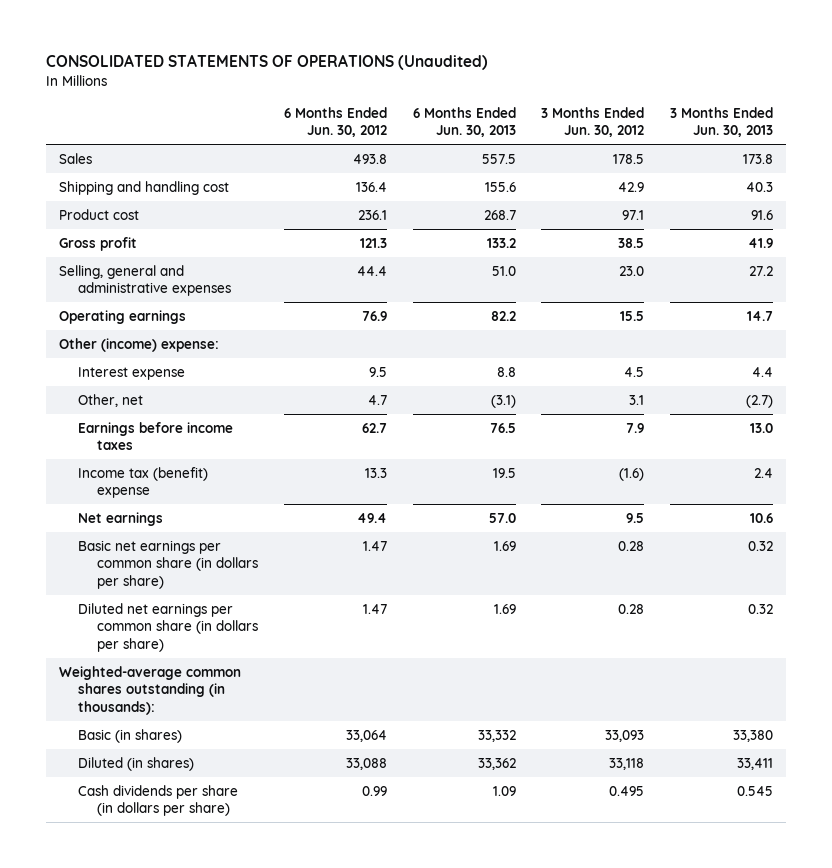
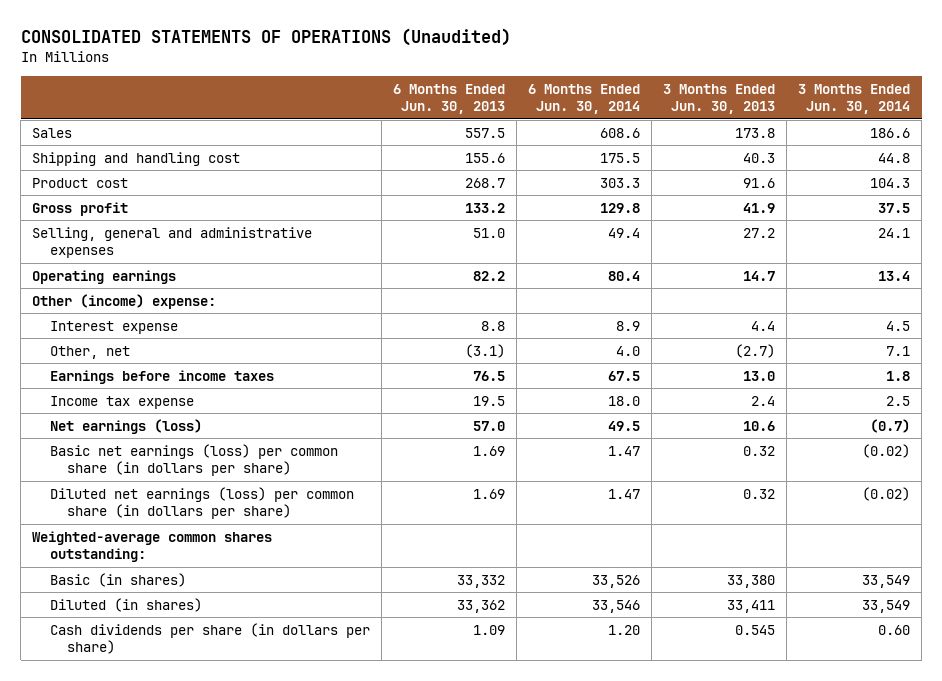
[283,106,387,138] 6 Months Ended Jun. 30, 2012 -> none
[541,106,645,138] 3 Months Ended Jun. 30, 2012 -> none
none -> [527,84,640,115] 6 Months Ended Jun. 30, 2014
none -> [798,84,911,115] 3 Months Ended Jun. 30, 2014
[78,466,209,499] Income tax (benefit) expense -> [49,395,194,409] Income tax expense
[78,511,164,526] Net earnings -> [49,418,202,434] Net earnings (loss)
[78,539,259,589] Basic net earnings per common share (in dollars per share) -> [49,443,338,477] Basic net earnings (loss) per common share (in dollars per share)
[78,602,259,652] Diluted net earnings per common share (in dollars per share) -> [49,486,354,520] Diluted net earnings (loss) per common share (in dollars per share)
[58,665,241,715] Weighted-average common shares outstanding (in thousands): -> [32,530,273,563] Weighted-average common shares outstanding:

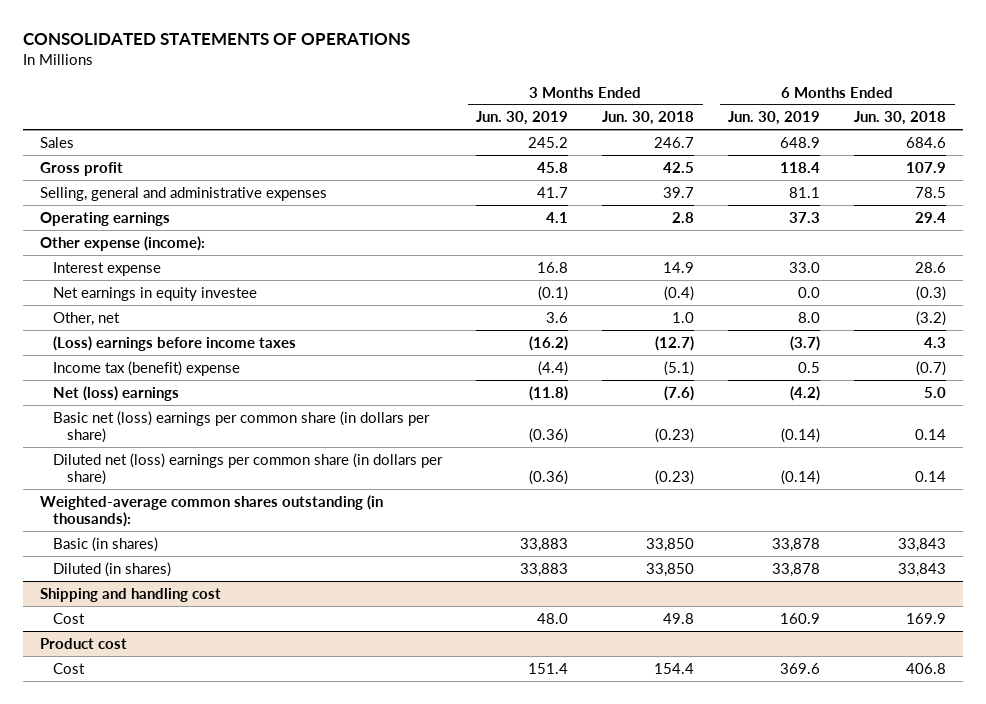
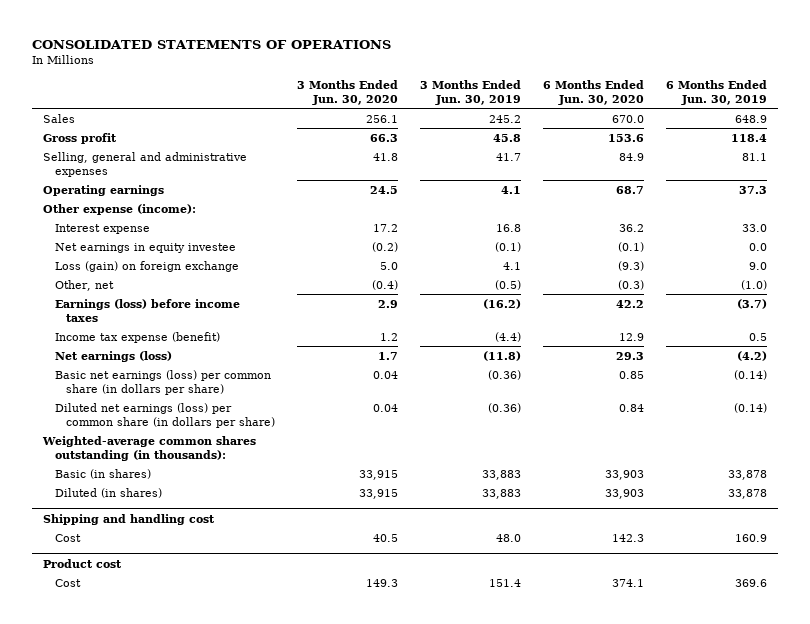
[602,111,695,126] Jun. 30, 2018 -> none
[854,111,947,126] Jun. 30, 2018 -> none
none -> [297,79,399,105] 3 Months Ended Jun. 30, 2020
none -> [543,79,645,105] 6 Months Ended Jun. 30, 2020
none -> [54,260,239,272] Loss (gain) on foreign exchange
[546,311,569,323] 3.6 -> [495,279,522,290] (0.5)
[798,311,821,323] 8.0 -> [741,279,768,290] (1.0)
[53,335,297,351] (Loss) earnings before income taxes -> [54,298,240,322] Earnings (loss) before income taxes
[53,360,241,376] Income tax (benefit) expense -> [54,331,220,343] Income tax expense (benefit)
[53,385,180,401] Net (loss) earnings -> [54,350,172,362] Net earnings (loss)
[53,410,431,443] Basic net (loss) earnings per common share (in dollars per share) -> [54,369,271,395] Basic net earnings (loss) per common share (in dollars per share)
[53,452,444,485] Diluted net (loss) earnings per common share (in dollars per share) -> [54,402,275,428] Diluted net earnings (loss) per common share (in dollars per share)

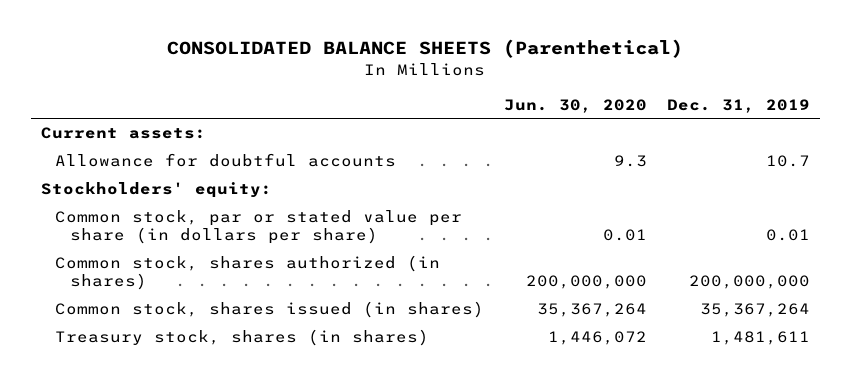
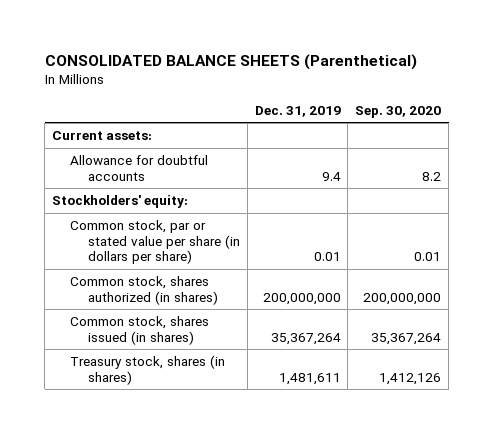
[504,98,648,113] Jun. 30, 2020 -> none
none -> [355,105,442,118] Sep. 30, 2020
[766,155,811,168] 10.7 -> [321,171,341,181] 9.4

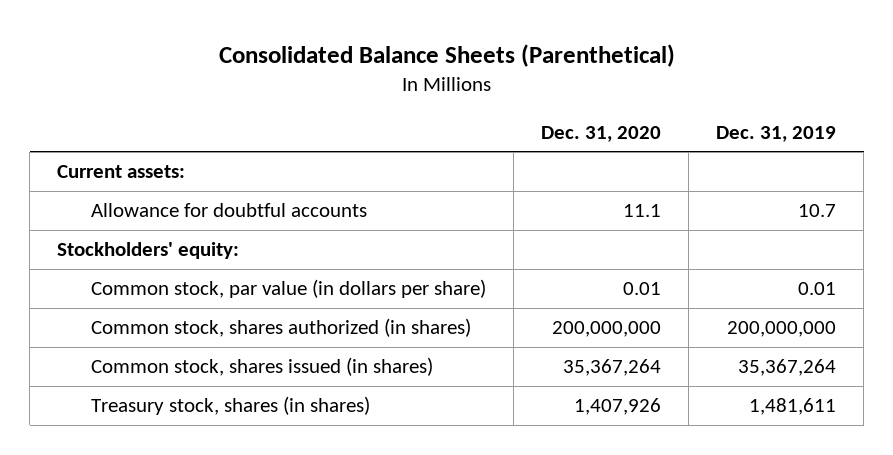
[44,53,417,70] CONSOLIDATED BALANCE SHEETS (Parenthetical) -> [218,43,675,67] Consolidated Balance Sheets (Parenthetical)
[355,105,442,118] Sep. 30, 2020 -> none
none -> [541,125,662,142] Dec. 31, 2020
[321,171,341,181] 9.4 -> [798,204,837,218] 10.7
[70,220,240,265] Common stock, par or stated value per share (in dollars per share) -> [91,279,487,299] Common stock, par value (in dollars per share)

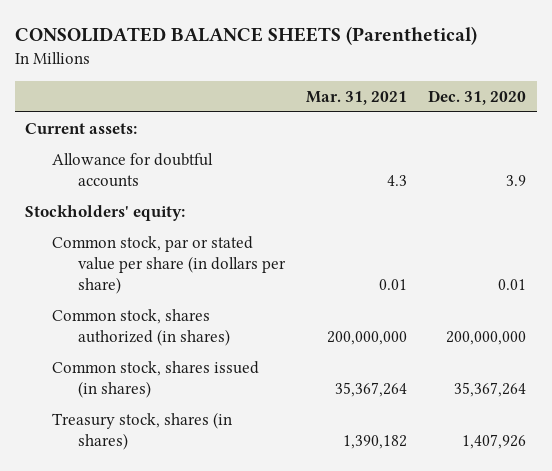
[218,43,675,67] Consolidated Balance Sheets (Parenthetical) -> [14,26,477,46] CONSOLIDATED BALANCE SHEETS (Parenthetical)
[716,125,837,142] Dec. 31, 2019 -> none
none -> [306,90,408,105] Mar. 31, 2021
[623,204,662,218] 11.1 -> [506,174,527,186] 3.9
[91,279,487,299] Common stock, par value (in dollars per share) -> [51,236,287,294] Common stock, par or stated value per share (in dollars per share)

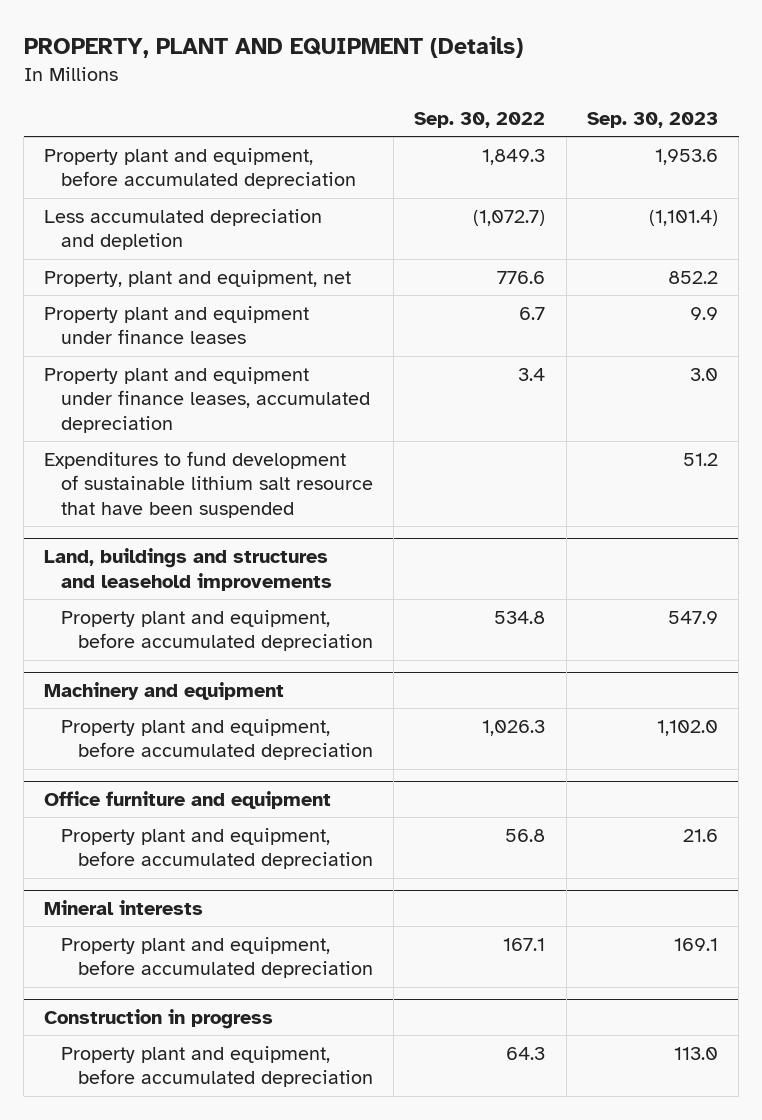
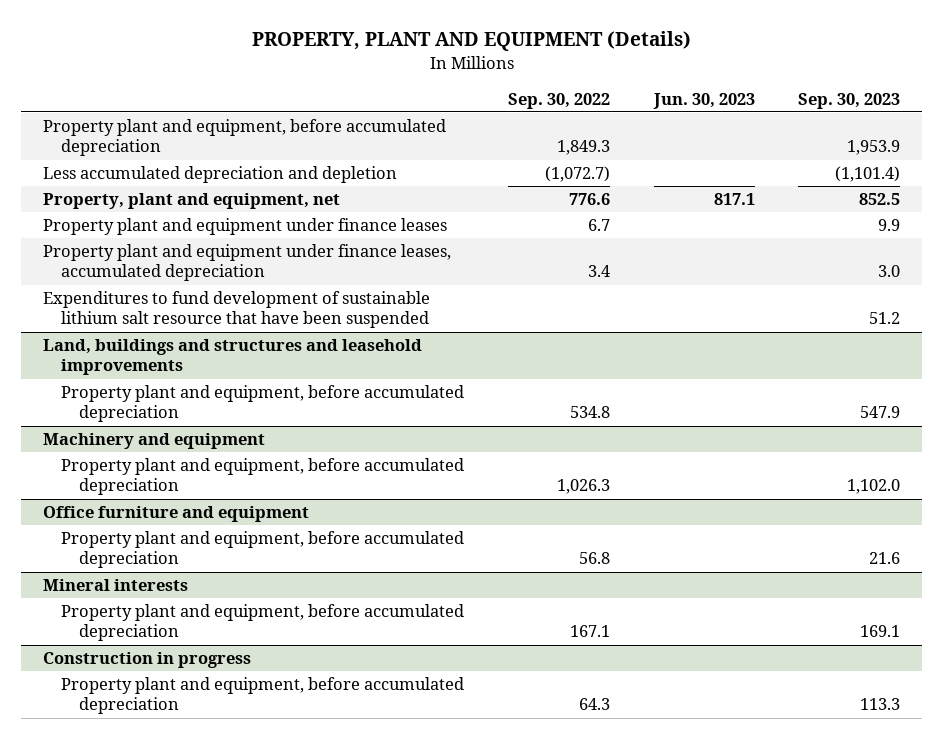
none -> [652,92,755,109] Jun. 30, 2023
[655,148,719,165] 1,953.6 -> [847,140,901,156] 1,953.9
[668,270,719,284] 852.2 -> [859,193,901,206] 852.5
[674,1046,719,1060] 113.0 -> [860,698,901,711] 113.3

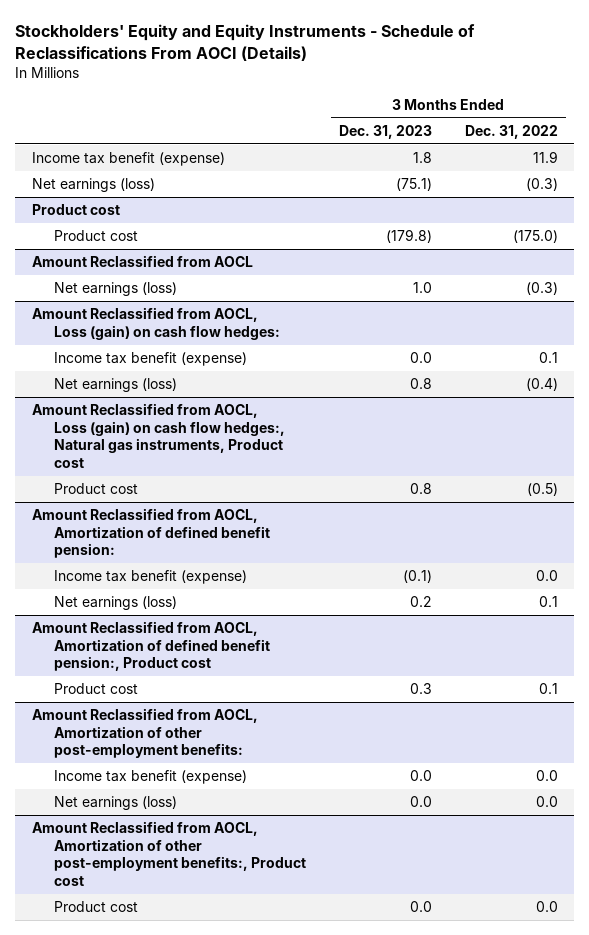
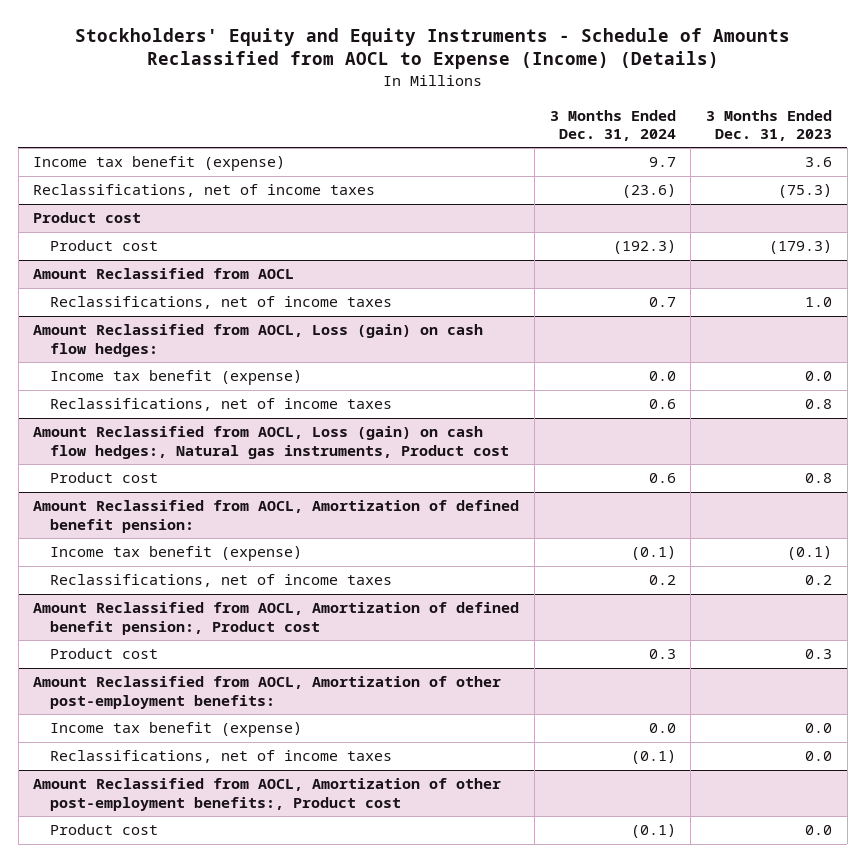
[15,24,476,61] Stockholders' Equity and Equity Instruments - Schedule of Reclassifications From AOCI (Details) -> [74,27,790,70] Stockholders' Equity and Equity Instruments - Schedule of Amounts Reclassified from AOCL to Expense (Income) (Details)
[464,124,558,139] Dec. 31, 2022 -> none
none -> [549,109,676,141] 3 Months Ended Dec. 31, 2024
[31,178,155,193] Net earnings (loss) -> none
[412,152,432,164] 1.8 -> [805,157,833,168] 3.6
none -> [33,184,376,198] Reclassifications, net of income taxes
[385,229,432,244] (179.8) -> [769,240,833,255] (179.3)
[54,282,178,297] Net earnings (loss) -> [50,296,393,310] Reclassifications, net of income taxes
[54,378,178,393] Net earnings (loss) -> [50,398,393,412] Reclassifications, net of income taxes
[54,596,178,611] Net earnings (loss) -> [50,574,393,588] Reclassifications, net of income taxes
[54,796,178,811] Net earnings (loss) -> [50,750,393,764] Reclassifications, net of income taxes

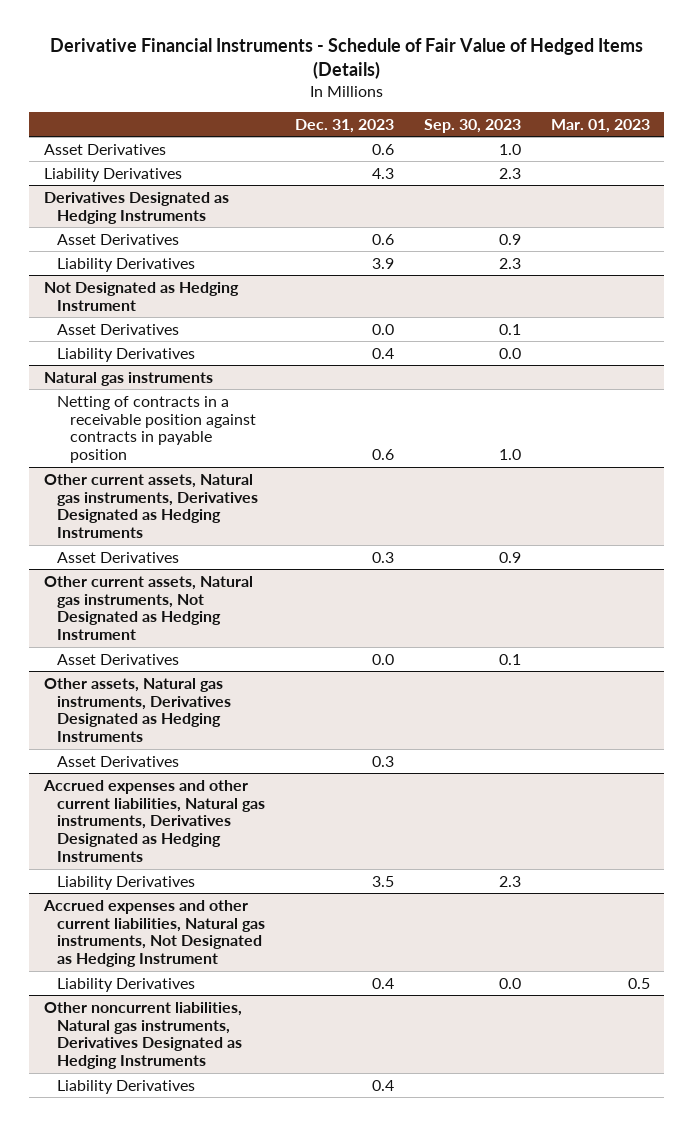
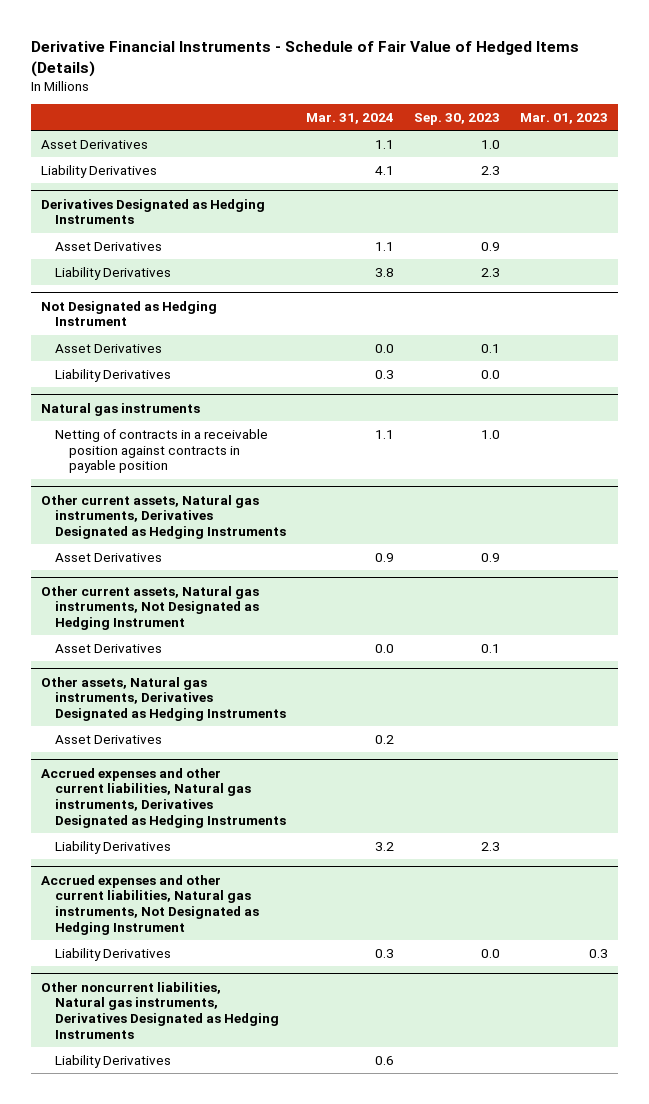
[294,118,394,133] Dec. 31, 2023 -> none
none -> [306,112,395,124] Mar. 31, 2024
[627,977,650,989] 0.5 -> [589,948,609,958] 0.3

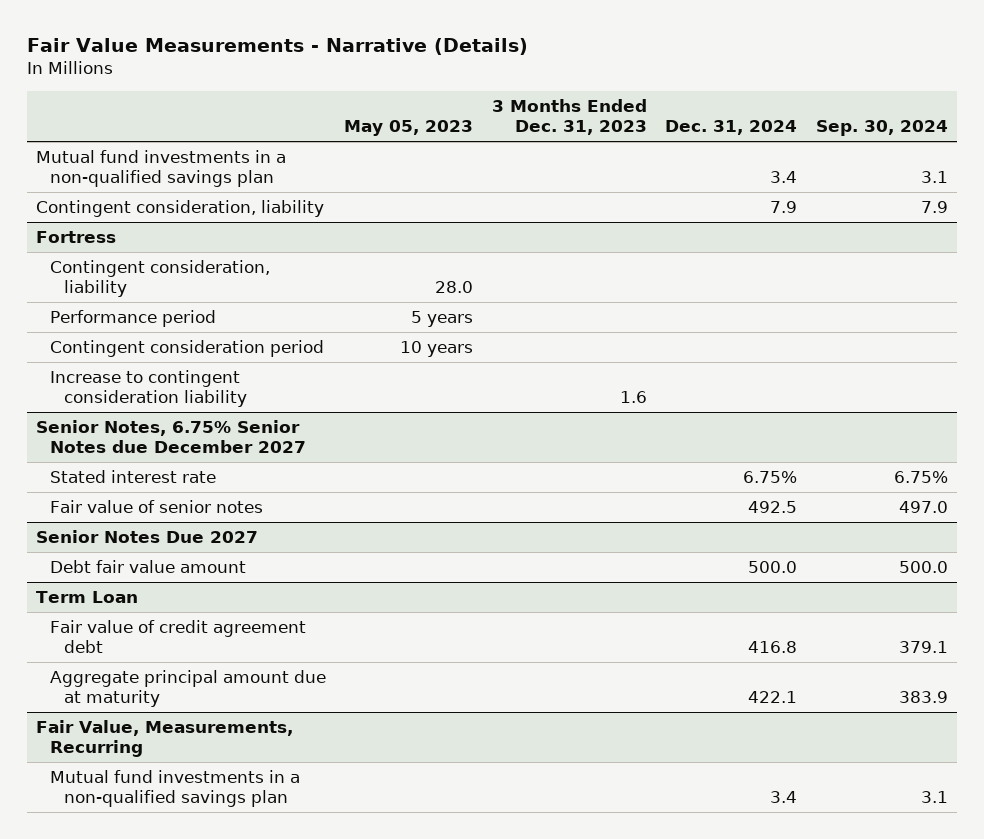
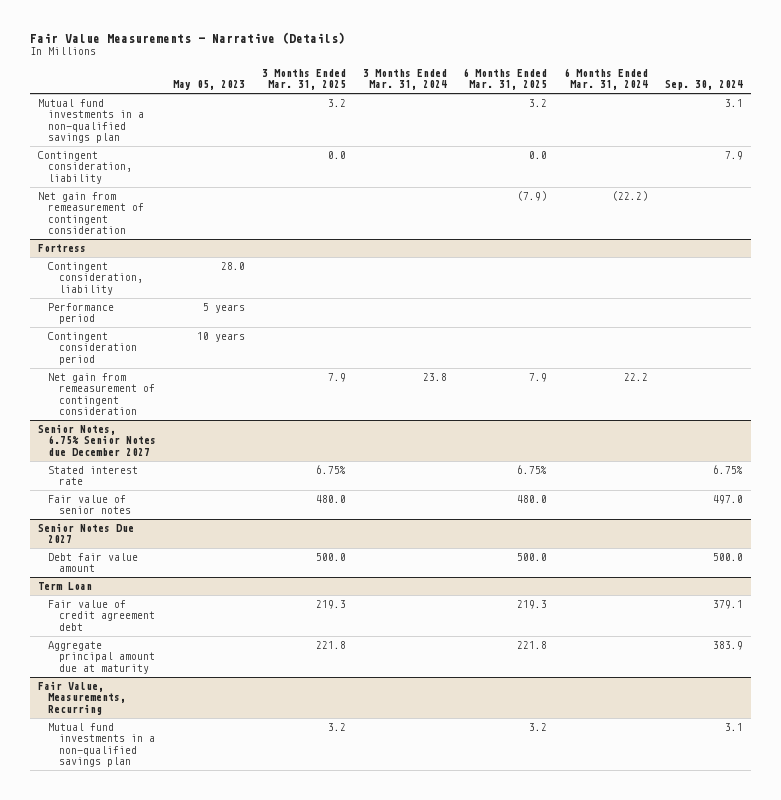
[491,98,647,136] 3 Months Ended Dec. 31, 2023 -> none
[665,120,798,136] Dec. 31, 2024 -> none
none -> [261,68,346,91] 3 Months Ended Mar. 31, 2025
none -> [362,68,447,91] 3 Months Ended Mar. 31, 2024
none -> [463,67,548,91] 6 Months Ended Mar. 31, 2025
none -> [564,67,649,91] 6 Months Ended Mar. 31, 2024
none -> [38,192,145,235] Net gain from remeasurement of contingent consideration
[49,369,247,408] Increase to contingent consideration liability -> [48,373,155,416] Net gain from remeasurement of contingent consideration

